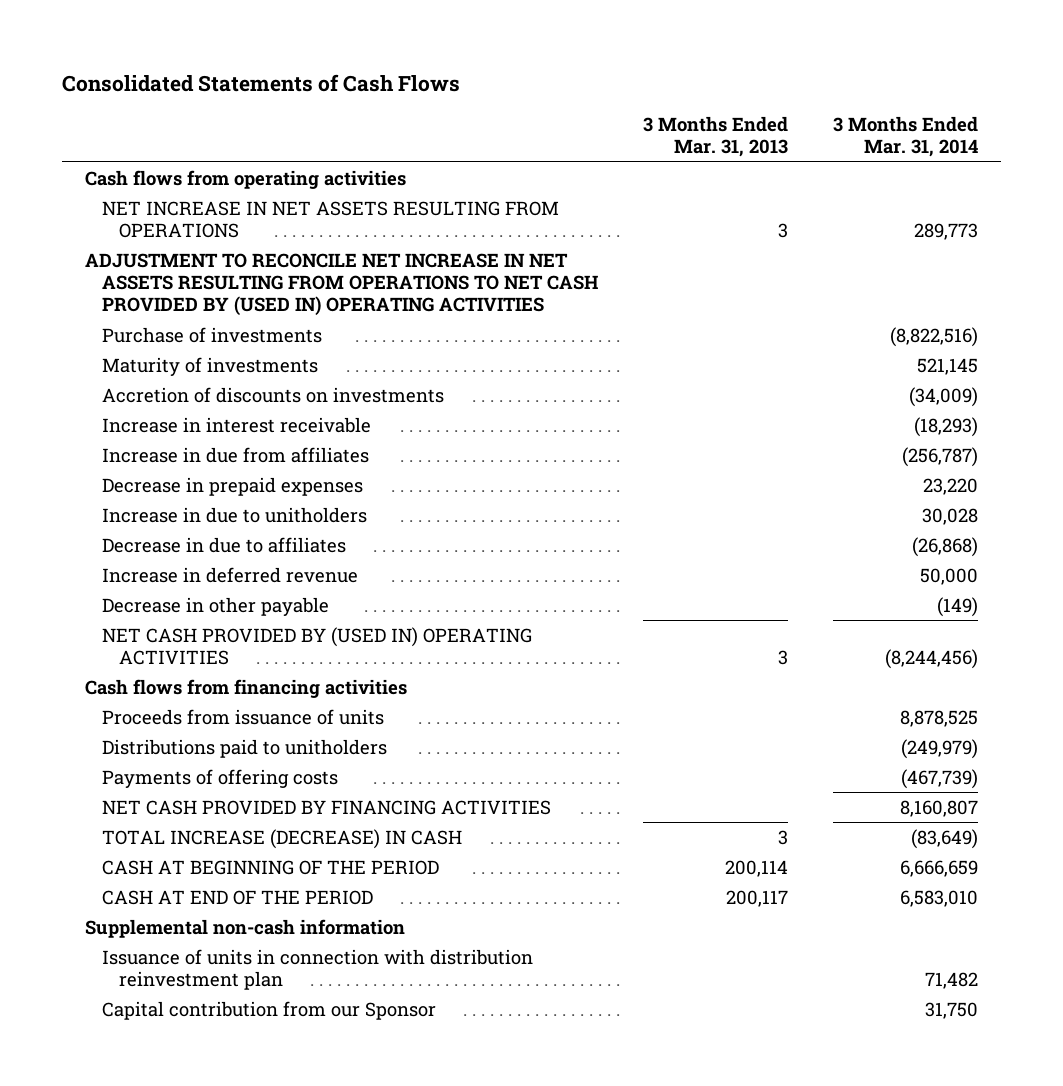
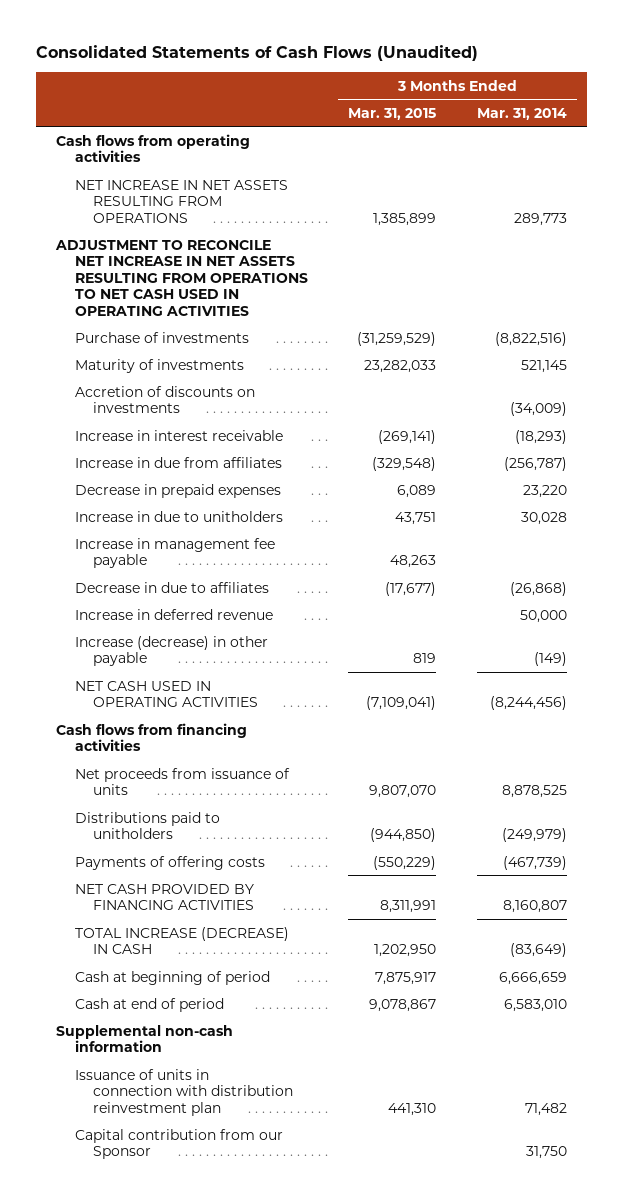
[62,73,461,92] Consolidated Statements of Cash Flows -> [36,44,479,61] Consolidated Statements of Cash Flows (Unaudited)
[642,116,788,158] 3 Months Ended Mar. 31, 2013 -> none
none -> [348,107,437,120] Mar. 31, 2015
[84,252,598,317] ADJUSTMENT TO RECONCILE NET INCREASE IN NET ASSETS RESULTING FROM OPERATIONS TO NET CASH PROVIDED BY (USED IN) OPERATING ACTIVITIES -> [55,239,308,316] ADJUSTMENT TO RECONCILE NET INCREASE IN NET ASSETS RESULTING FROM OPERATIONS TO NET CASH USED IN OPERATING ACTIVITIES
none -> [74,537,275,569] Increase in management fee payable
[101,596,329,616] Decrease in other payable -> [74,635,268,667] Increase (decrease) in other payable
[101,626,532,665] NET CASH PROVIDED BY (USED IN) OPERATING ACTIVITIES -> [74,680,259,708] NET CASH USED IN OPERATING ACTIVITIES
[101,708,384,725] Proceeds from issuance of units -> [74,767,290,796] Net proceeds from issuance of units
[101,859,439,875] CASH AT BEGINNING OF THE PERIOD -> [74,970,270,985] Cash at beginning of period
[101,889,373,905] CASH AT END OF THE PERIOD -> [74,997,224,1012] Cash at end of period

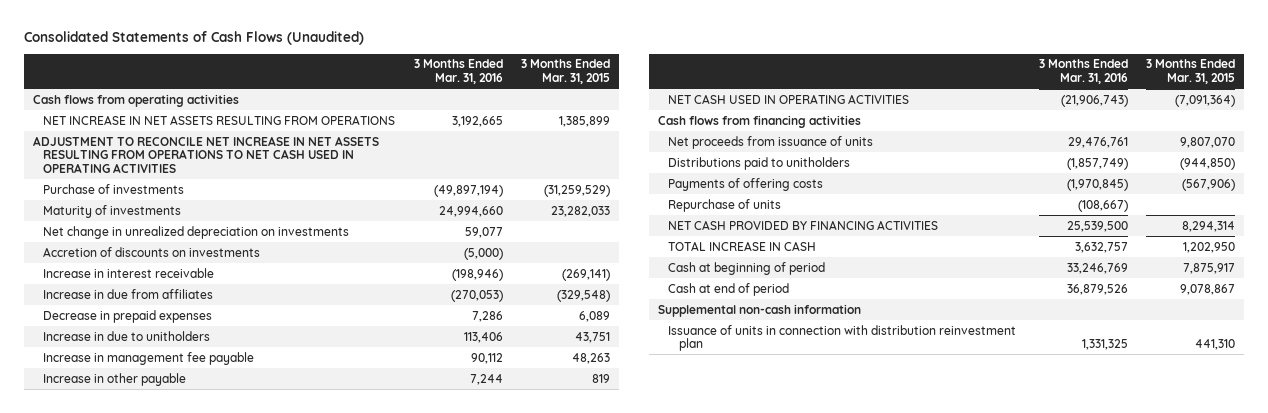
[476,107,567,120] Mar. 31, 2014 -> none
none -> [413,59,503,84] 3 Months Ended Mar. 31, 2016
none -> [43,225,350,239] Net change in unrealized depreciation on investments
[74,581,269,593] Decrease in due to affiliates -> none
[74,608,273,620] Increase in deferred revenue -> none
[74,635,268,667] Increase (decrease) in other payable -> [43,372,187,386] Increase in other payable
[366,696,437,711] (7,109,041) -> [1174,94,1235,107] (7,091,364)
[373,855,437,870] (550,229) -> [1181,178,1235,191] (567,906)
none -> [668,198,782,212] Repurchase of units
[380,900,437,914] 8,311,991 -> [1181,220,1235,232] 8,294,314
[74,926,289,955] TOTAL INCREASE (DECREASE) IN CASH -> [668,240,817,251] TOTAL INCREASE IN CASH
[74,1128,283,1160] Capital contribution from our Sponsor -> none

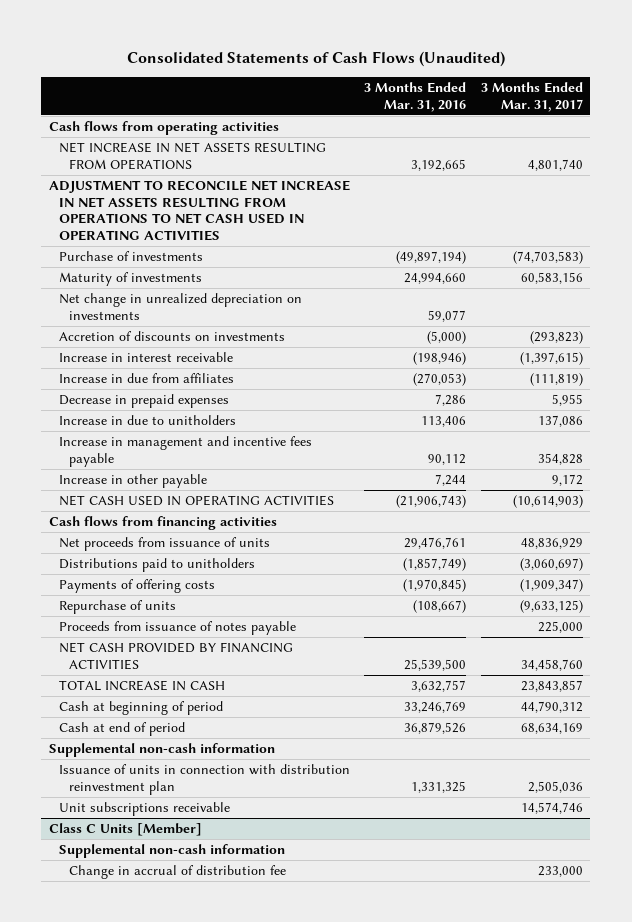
[520,59,610,84] 3 Months Ended Mar. 31, 2015 -> none
none -> [481,82,584,112] 3 Months Ended Mar. 31, 2017
[43,351,255,365] Increase in management fee payable -> [58,436,312,467] Increase in management and incentive fees payable
none -> [58,621,296,636] Proceeds from issuance of notes payable
none -> [58,802,230,817] Unit subscriptions receivable
none -> [48,823,202,837] Class C Units [Member]
none -> [58,844,285,859] Supplemental non-cash information
none -> [68,865,286,880] Change in accrual of distribution fee

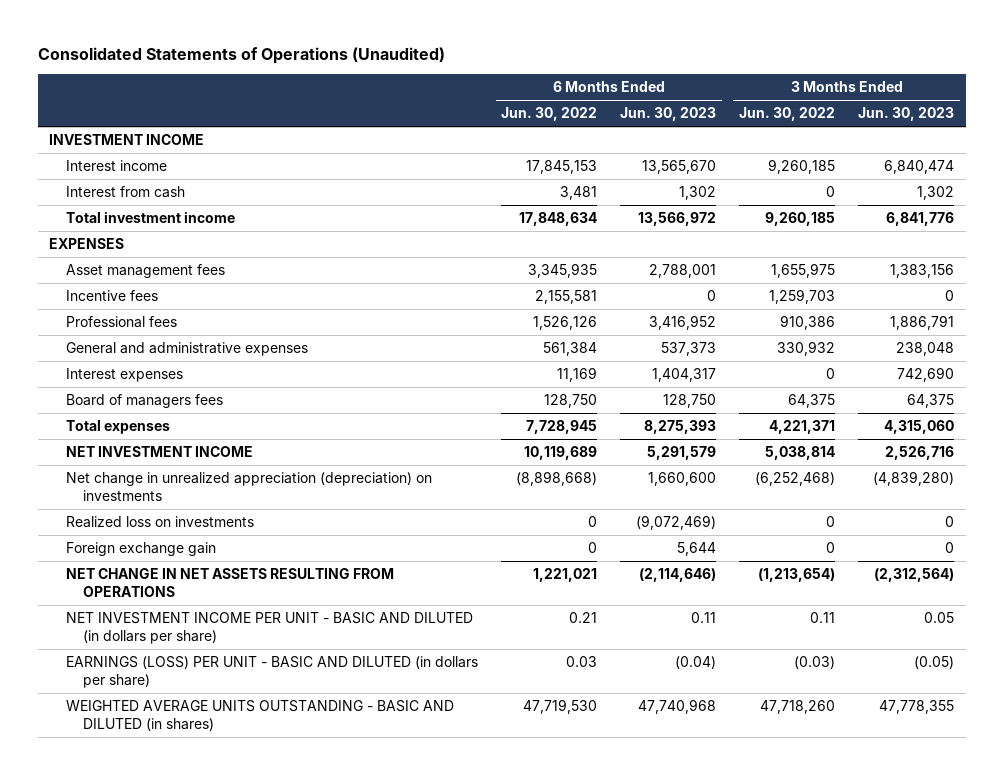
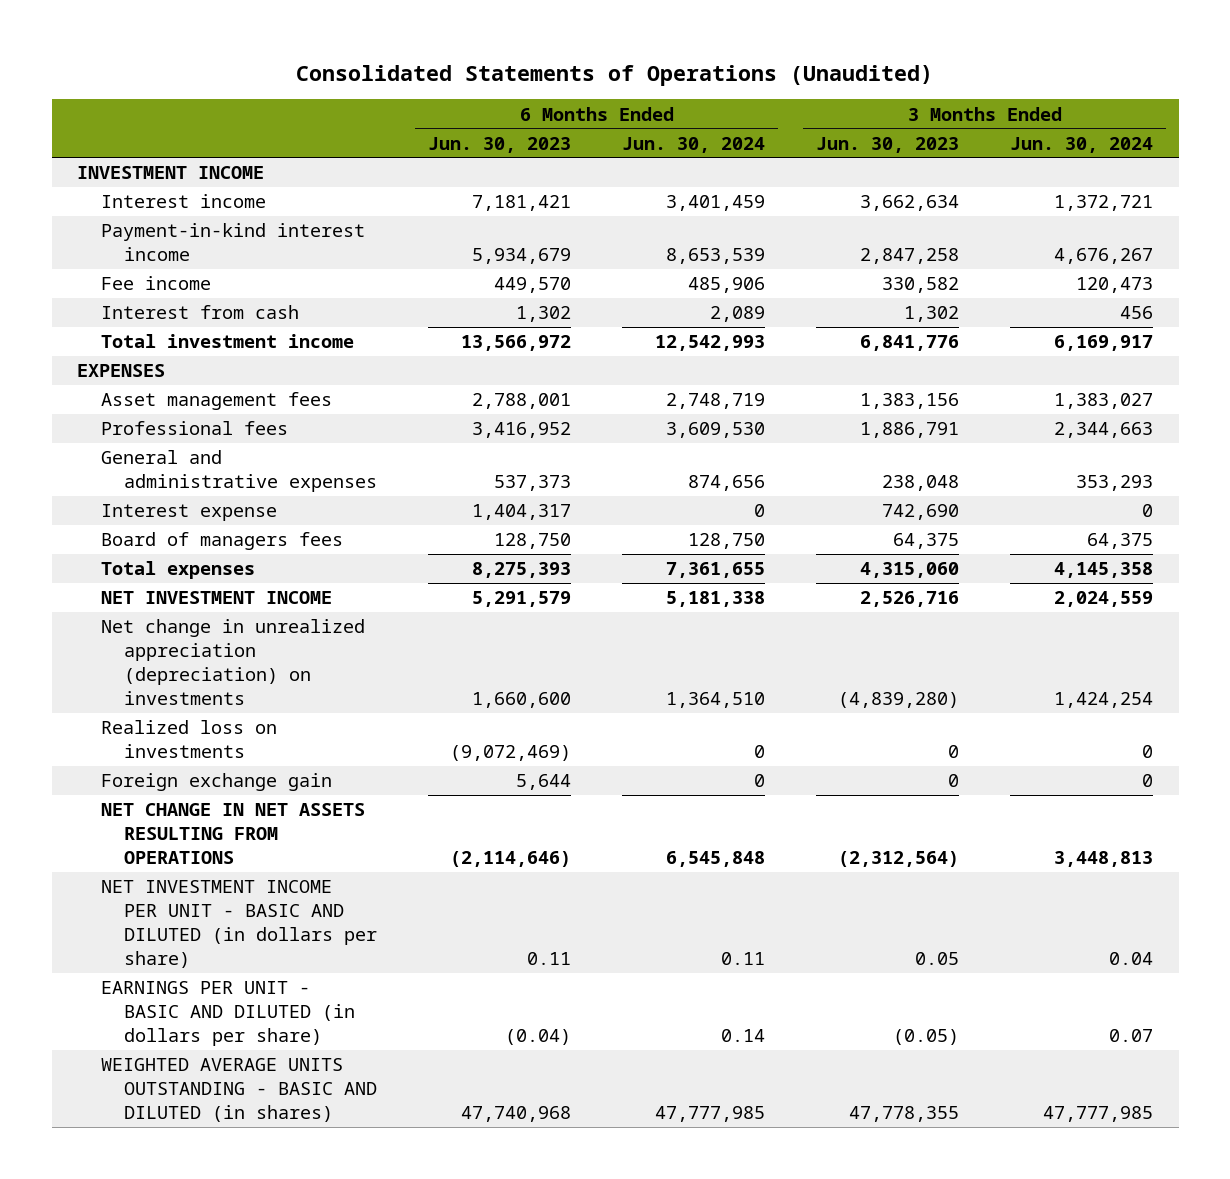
[501,107,598,122] Jun. 30, 2022 -> none
[739,107,836,122] Jun. 30, 2022 -> none
none -> [622,136,766,153] Jun. 30, 2024
none -> [1010,136,1154,153] Jun. 30, 2024
[642,160,717,175] 13,565,670 -> [472,195,572,212] 7,181,421
[884,160,955,175] 6,840,474 -> [860,195,960,212] 3,662,634
none -> [100,223,365,262] Payment-in-kind interest income
none -> [100,276,211,291] Fee income
[66,290,159,302] Incentive fees -> none
[66,368,184,383] Interest expenses -> [100,504,277,522] Interest expense
[66,656,479,688] EARNINGS (LOSS) PER UNIT - BASIC AND DILUTED (in dollars per share) -> [100,981,356,1047] EARNINGS PER UNIT - BASIC AND DILUTED (in dollars per share)

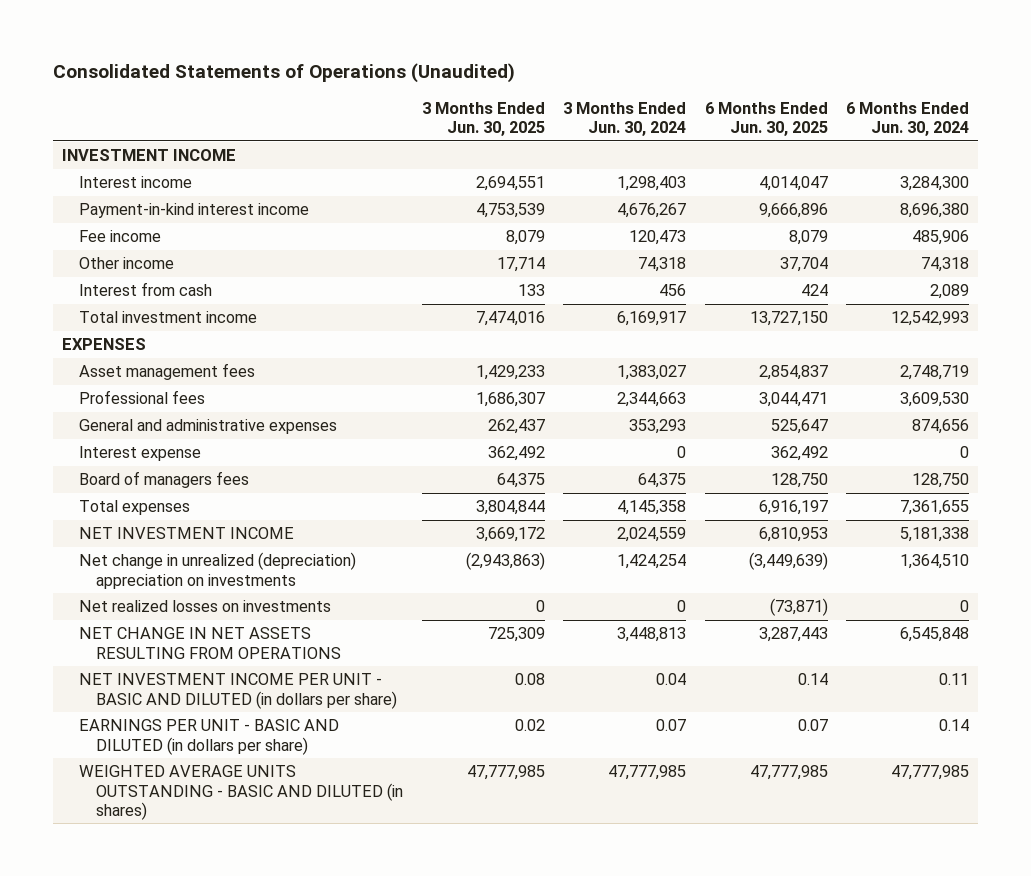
[428,136,572,153] Jun. 30, 2023 -> none
[816,136,960,153] Jun. 30, 2023 -> none
none -> [421,101,545,137] 3 Months Ended Jun. 30, 2025
none -> [704,101,828,137] 6 Months Ended Jun. 30, 2025
[666,195,766,212] 3,401,459 -> [900,176,970,192] 3,284,300
[1054,195,1154,212] 1,372,721 -> [617,176,687,192] 1,298,403
[666,248,766,265] 8,653,539 -> [900,203,970,219] 8,696,380
none -> [79,257,175,270] Other income
[100,773,332,792] Foreign exchange gain -> none
[100,619,365,706] Net change in unrealized appreciation (depreciation) on investments -> [79,552,357,589] Net change in unrealized (depreciation) appreciation on investments
[100,720,277,759] Realized loss on investments -> [79,600,332,613] Net realized losses on investments

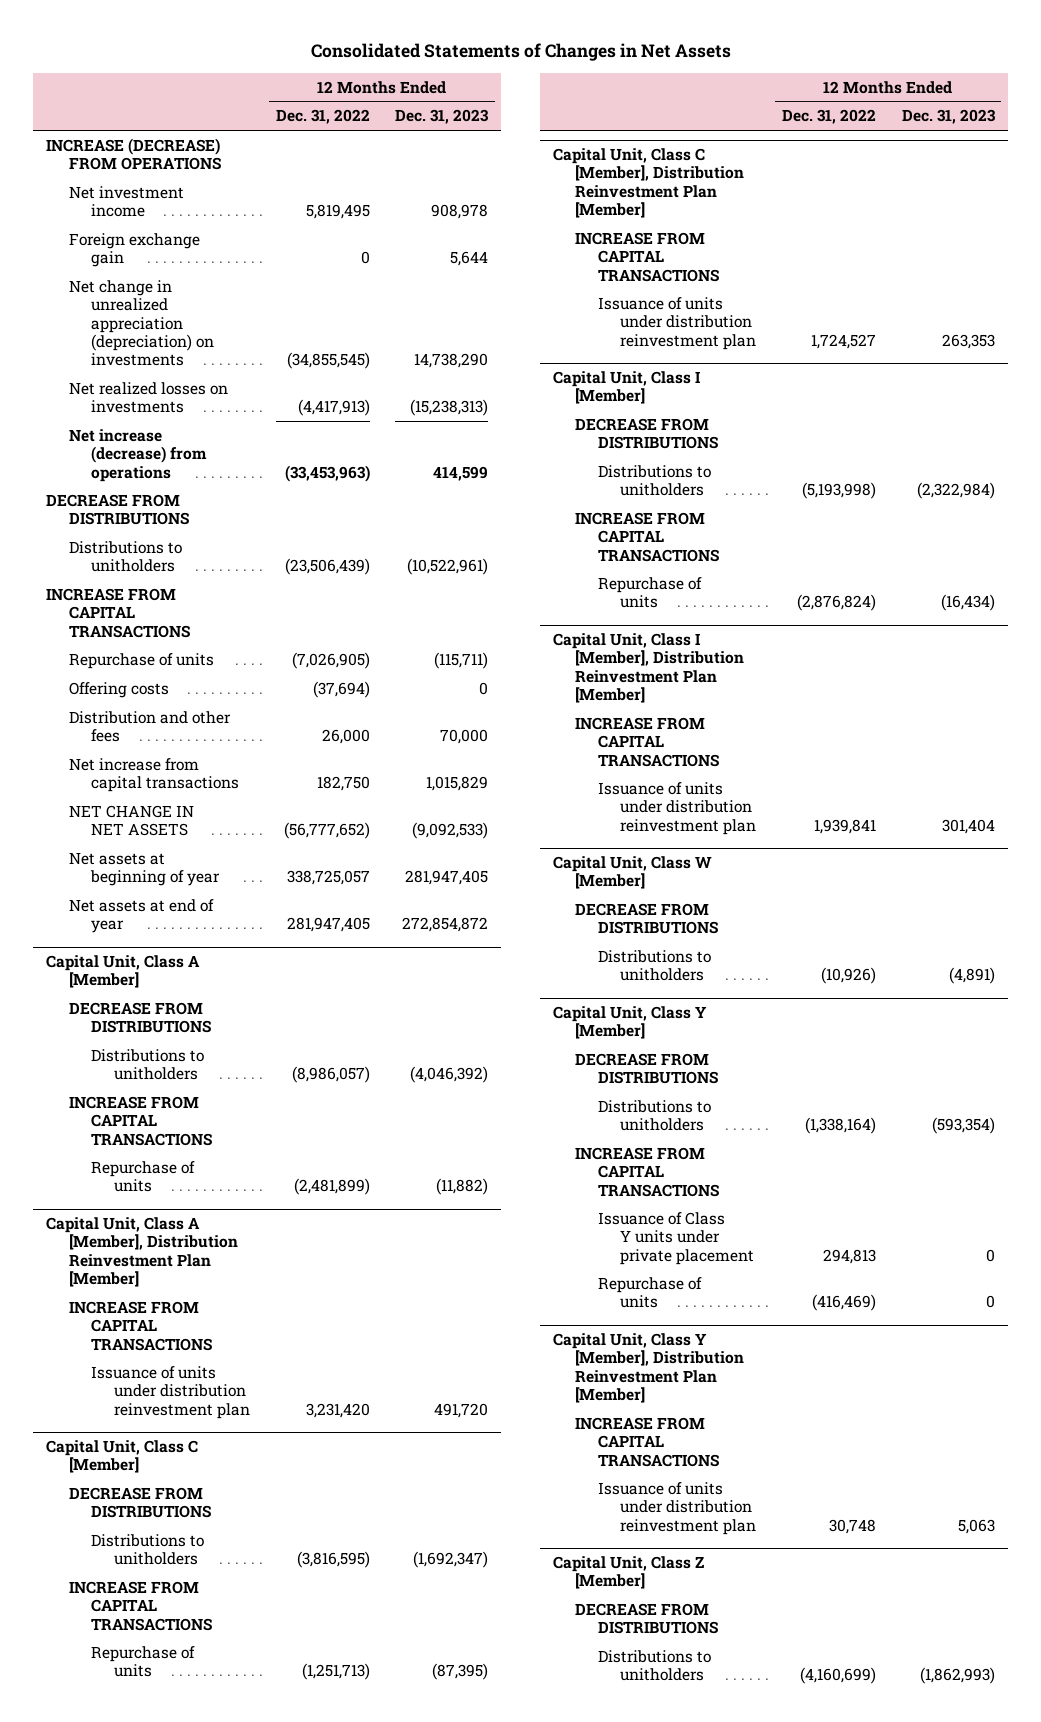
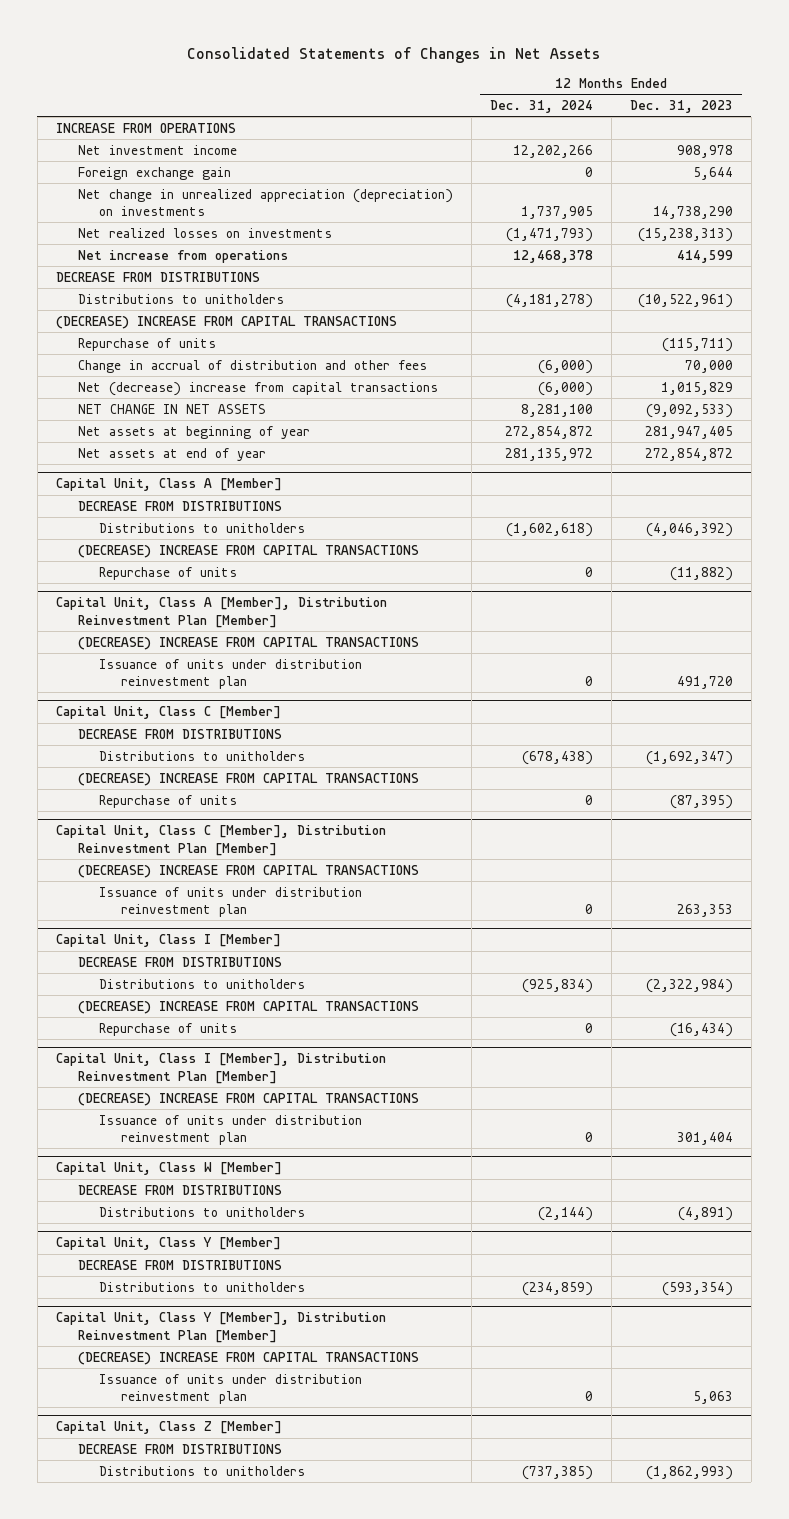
[275,109,370,125] Dec. 31, 2022 -> none
none -> [489,99,593,113] Dec. 31, 2024
[46,137,221,171] INCREASE (DECREASE) FROM OPERATIONS -> [55,122,236,133] INCREASE FROM OPERATIONS
[68,428,208,482] Net increase (decrease) from operations -> [77,249,288,263] Net increase from operations
[46,587,190,638] INCREASE FROM CAPITAL TRANSACTIONS -> [55,315,397,329] (DECREASE) INCREASE FROM CAPITAL TRANSACTIONS
[68,681,169,698] Offering costs -> none
[68,710,231,743] Distribution and other fees -> [77,359,427,373] Change in accrual of distribution and other fees
[68,757,240,793] Net increase from capital transactions -> [77,381,438,396] Net (decrease) increase from capital transactions
[68,1095,213,1146] INCREASE FROM CAPITAL TRANSACTIONS -> [77,544,419,558] (DECREASE) INCREASE FROM CAPITAL TRANSACTIONS
[68,1300,213,1351] INCREASE FROM CAPITAL TRANSACTIONS -> [77,636,419,650] (DECREASE) INCREASE FROM CAPITAL TRANSACTIONS
[68,1580,213,1631] INCREASE FROM CAPITAL TRANSACTIONS -> [77,772,419,786] (DECREASE) INCREASE FROM CAPITAL TRANSACTIONS
[575,231,719,282] INCREASE FROM CAPITAL TRANSACTIONS -> [77,864,419,878] (DECREASE) INCREASE FROM CAPITAL TRANSACTIONS
[575,511,719,562] INCREASE FROM CAPITAL TRANSACTIONS -> [77,1000,419,1014] (DECREASE) INCREASE FROM CAPITAL TRANSACTIONS
[575,716,719,767] INCREASE FROM CAPITAL TRANSACTIONS -> [77,1092,419,1106] (DECREASE) INCREASE FROM CAPITAL TRANSACTIONS
[575,1146,719,1197] INCREASE FROM CAPITAL TRANSACTIONS -> none
[597,1211,755,1265] Issuance of Class Y units under private placement -> none
[597,1276,702,1309] Repurchase of units -> none
[575,1416,719,1467] INCREASE FROM CAPITAL TRANSACTIONS -> [77,1351,419,1365] (DECREASE) INCREASE FROM CAPITAL TRANSACTIONS

